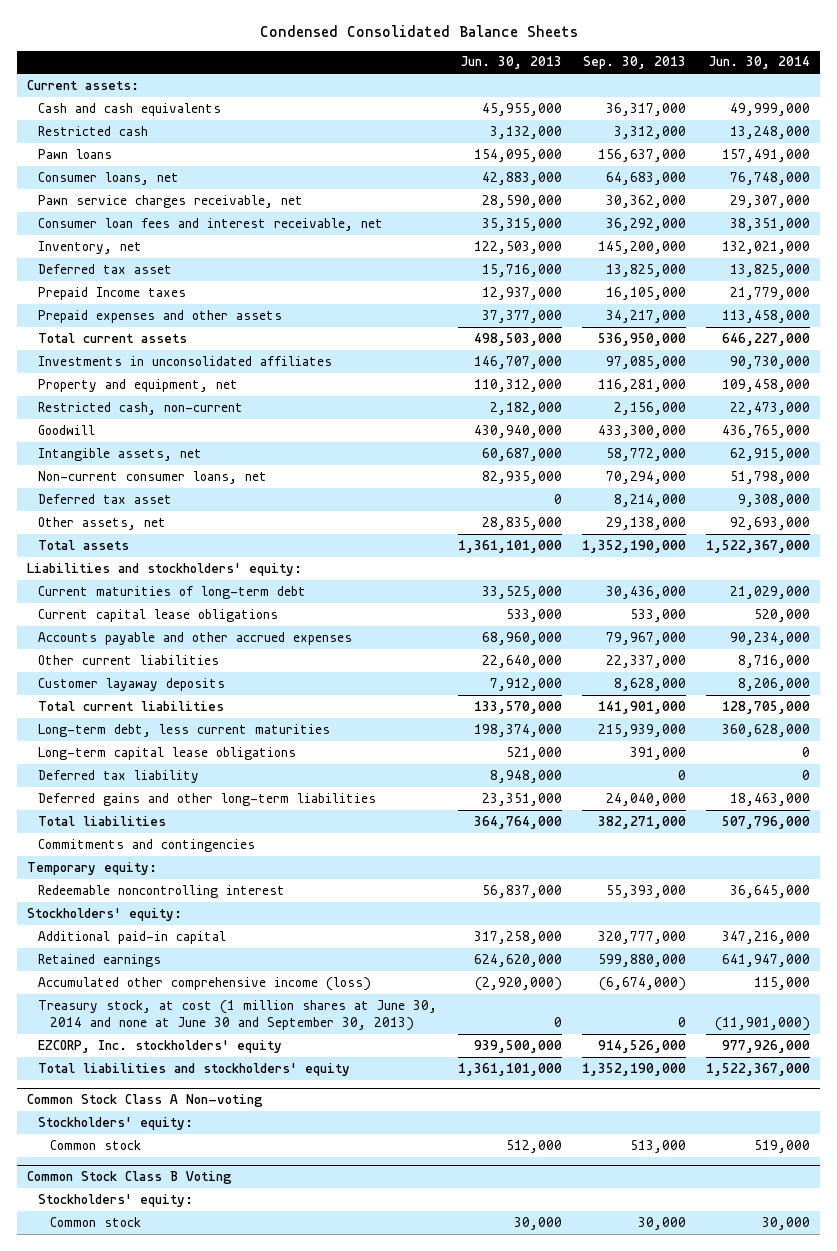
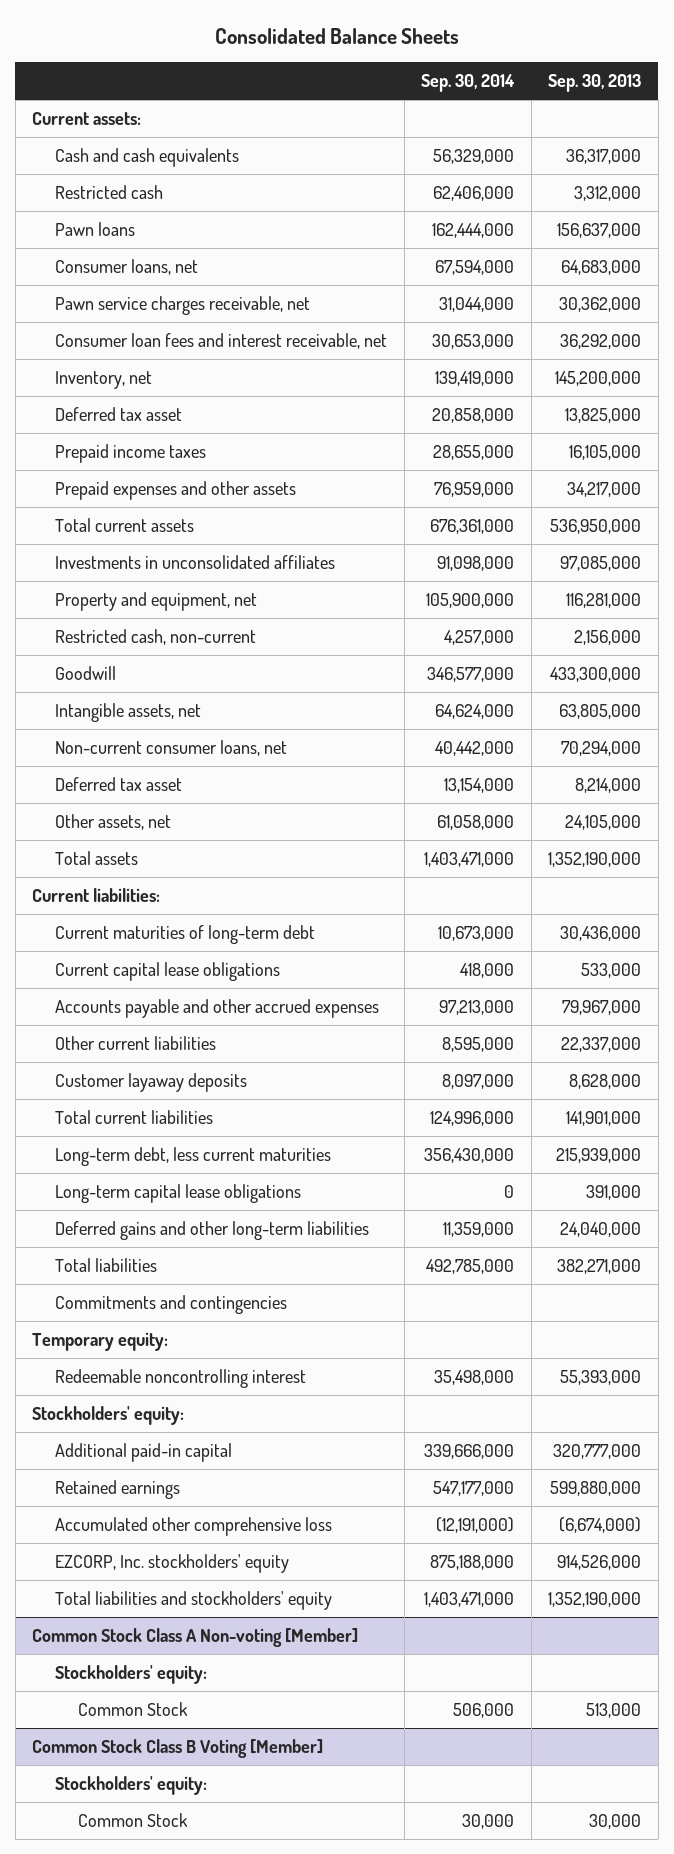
[259,25,578,38] Condensed Consolidated Balance Sheets -> [214,27,459,44] Consolidated Balance Sheets
[460,56,562,70] Jun. 30, 2013 -> none
[709,56,811,70] Jun. 30, 2014 -> none
none -> [421,74,516,93] Sep. 30, 2014
[38,286,187,300] Prepaid Income taxes -> [55,444,207,464] Prepaid income taxes
[605,447,686,461] 58,772,000 -> [559,704,642,720] 63,805,000
[605,516,686,530] 29,138,000 -> [565,815,642,831] 24,105,000
[26,562,302,576] Liabilities and stockholders' equity: -> [32,888,161,903] Current liabilities:
[38,769,200,783] Deferred tax liability -> none
[38,999,438,1031] Treasury stock, at cost (1 million shares at June 30, 2014 and none at June 30 and September 30, 2013) -> none
[38,976,372,991] Accumulated other comprehensive income (loss) -> [55,1517,333,1537] Accumulated other comprehensive loss
[26,1094,263,1108] Common Stock Class A Non-voting -> [32,1628,359,1648] Common Stock Class A Non-voting [Member]
[50,1139,142,1150] Common stock -> [77,1702,188,1717] Common Stock
[26,1171,232,1185] Common Stock Class B Voting -> [32,1739,324,1759] Common Stock Class B Voting [Member]
[50,1216,142,1227] Common stock -> [77,1813,188,1828] Common Stock

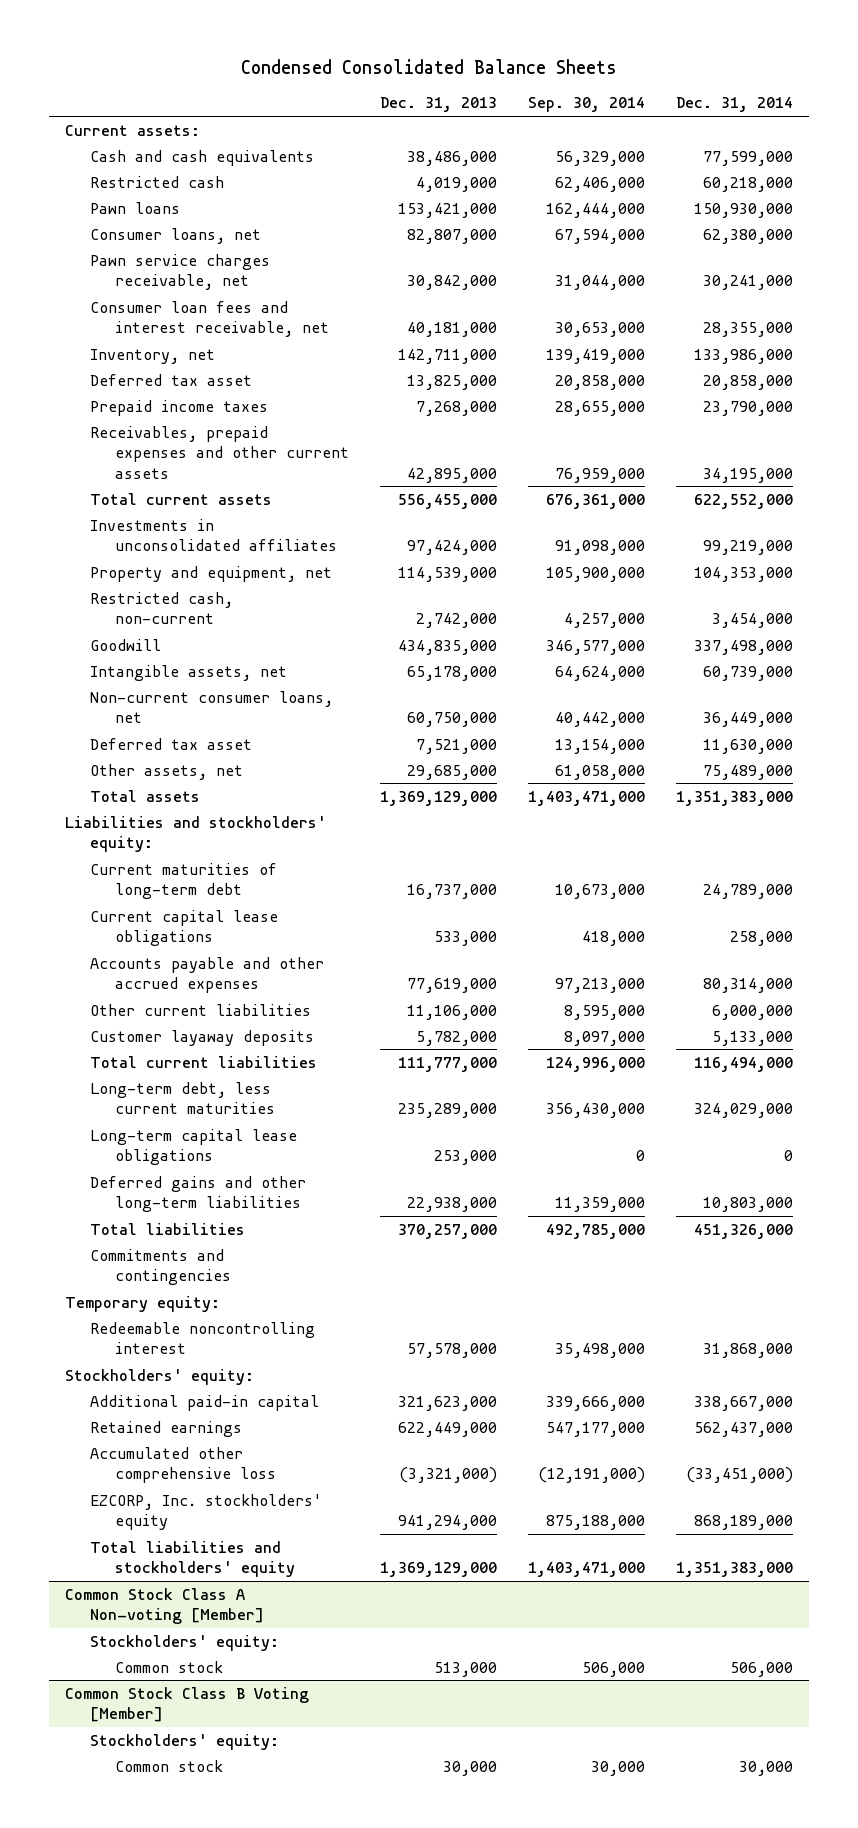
[214,27,459,44] Consolidated Balance Sheets -> [240,58,617,74] Condensed Consolidated Balance Sheets
[548,74,642,93] Sep. 30, 2013 -> none
none -> [380,97,498,113] Dec. 31, 2013
none -> [676,97,794,113] Dec. 31, 2014
[55,481,297,501] Prepaid expenses and other assets -> [89,425,350,479] Receivables, prepaid expenses and other current assets
[32,888,161,903] Current liabilities: -> [64,815,326,853] Liabilities and stockholders' equity:
[77,1702,188,1717] Common Stock -> [115,1660,224,1673] Common stock
[77,1813,188,1828] Common Stock -> [115,1759,224,1772] Common stock

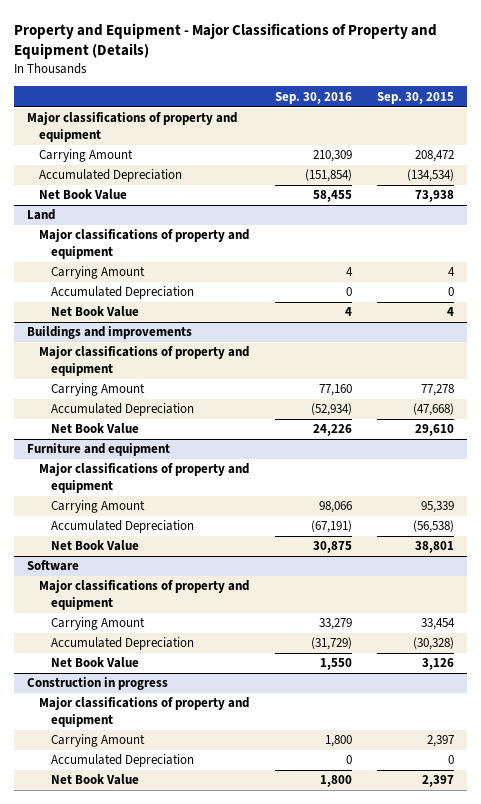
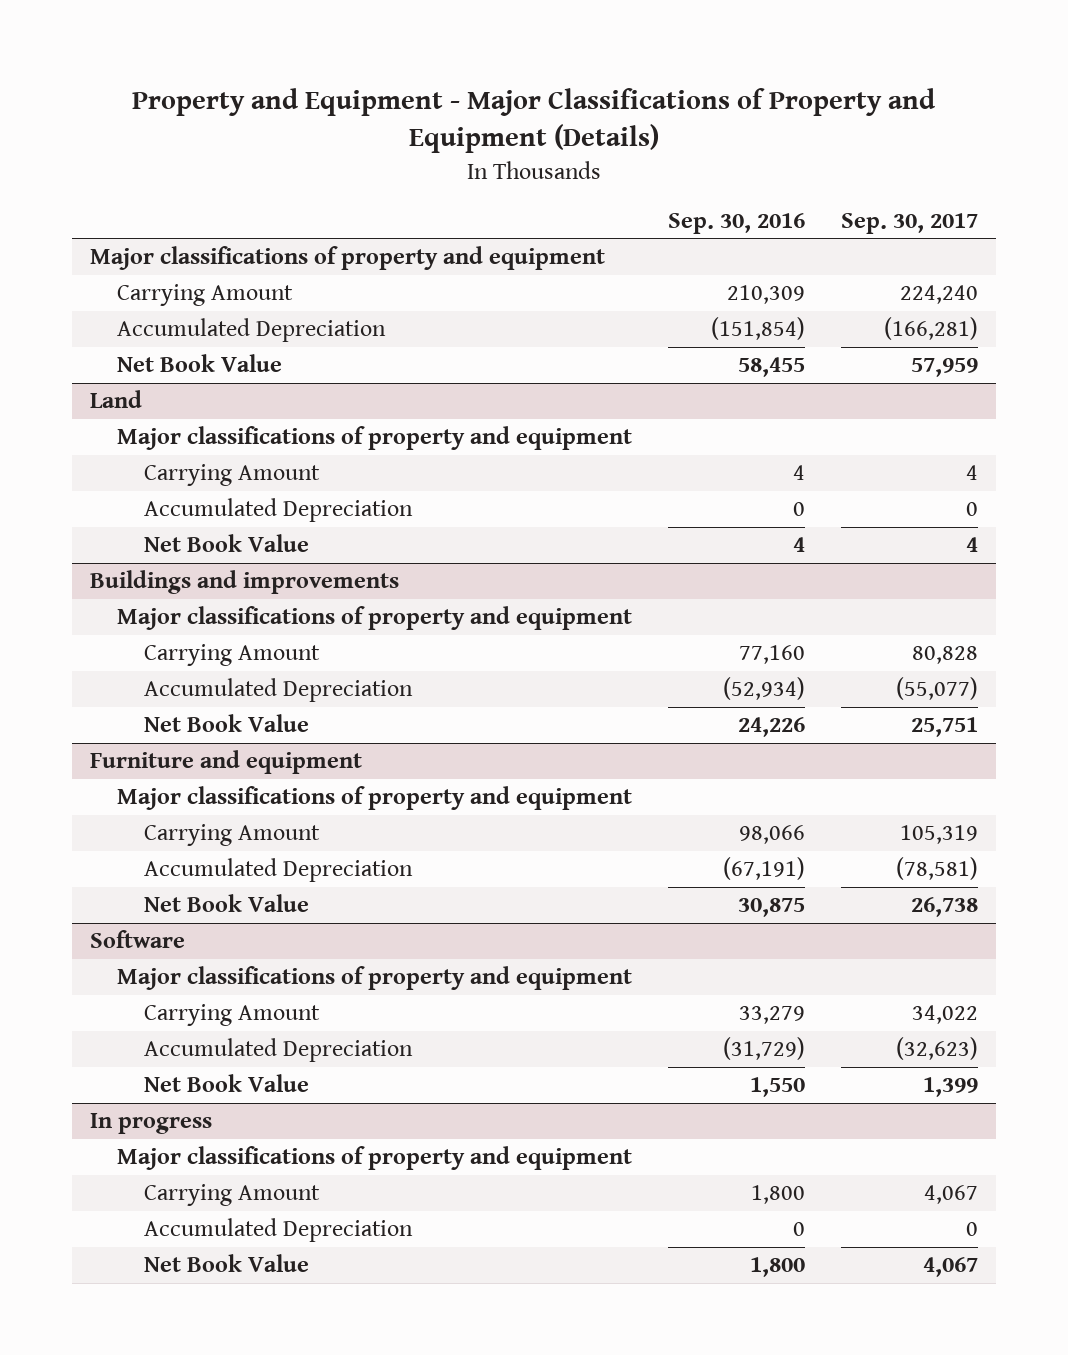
[377,91,455,104] Sep. 30, 2015 -> none
none -> [840,212,978,234] Sep. 30, 2017
[27,677,169,691] Construction in progress -> [89,1113,212,1135] In progress

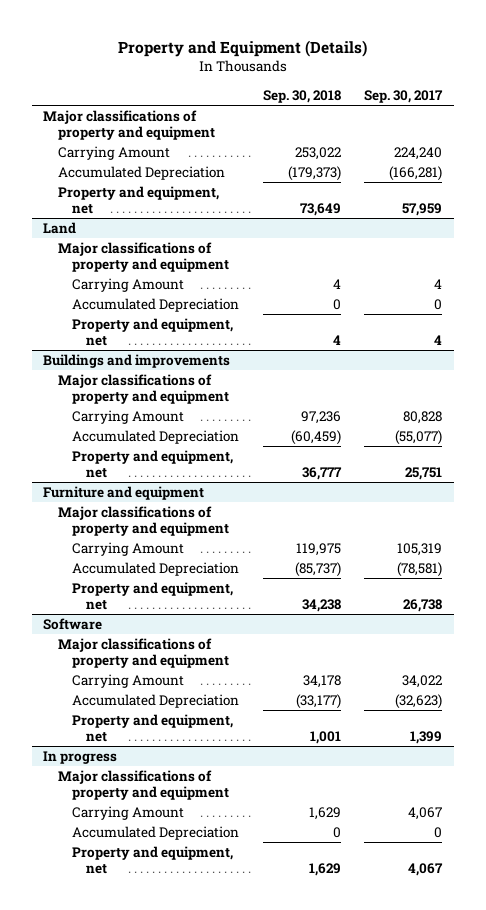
[131,88,936,154] Property and Equipment - Major Classifications of Property and Equipment (Details) -> [117,39,367,57] Property and Equipment (Details)
[667,212,805,234] Sep. 30, 2016 -> none
none -> [262,89,341,103] Sep. 30, 2018
[116,354,282,373] Net Book Value -> [57,186,219,215] Property and equipment, net
[143,534,309,553] Net Book Value -> [71,318,233,347] Property and equipment, net
[143,714,309,733] Net Book Value -> [71,450,233,479] Property and equipment, net
[143,894,309,913] Net Book Value -> [71,582,233,611] Property and equipment, net
[143,1074,309,1093] Net Book Value -> [71,714,233,743] Property and equipment, net
[143,1254,309,1273] Net Book Value -> [71,846,233,875] Property and equipment, net

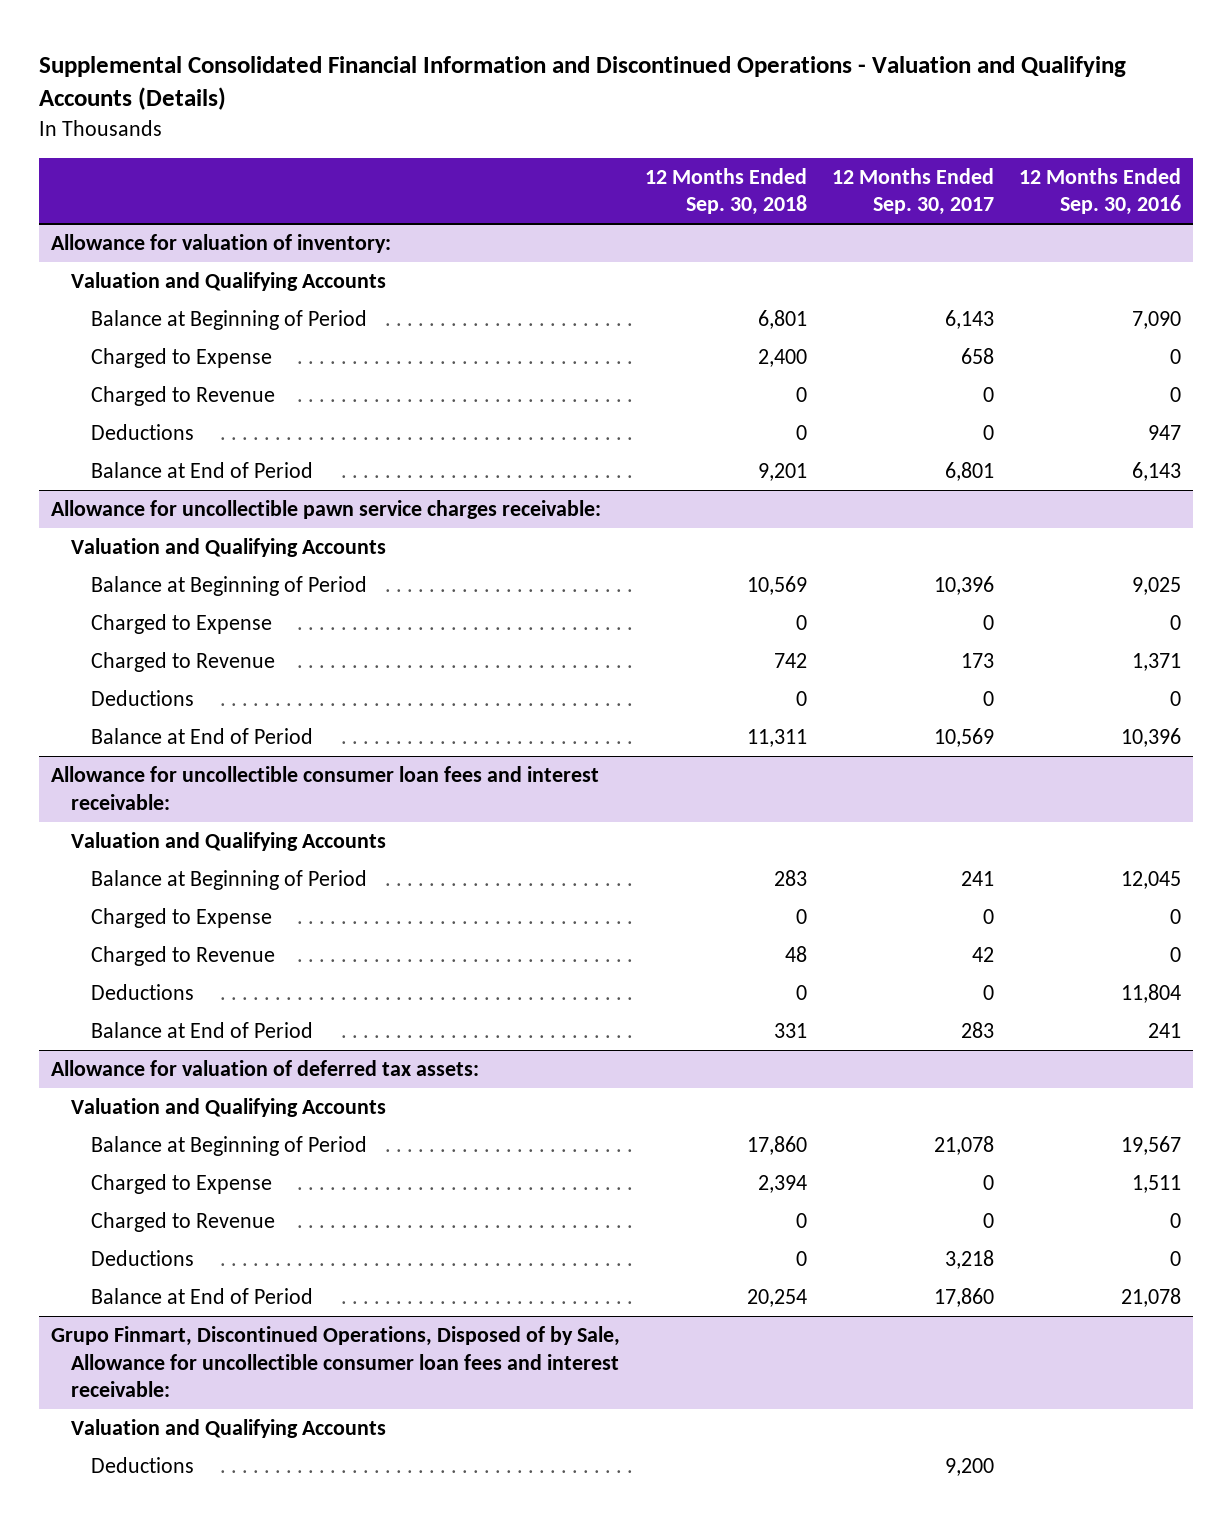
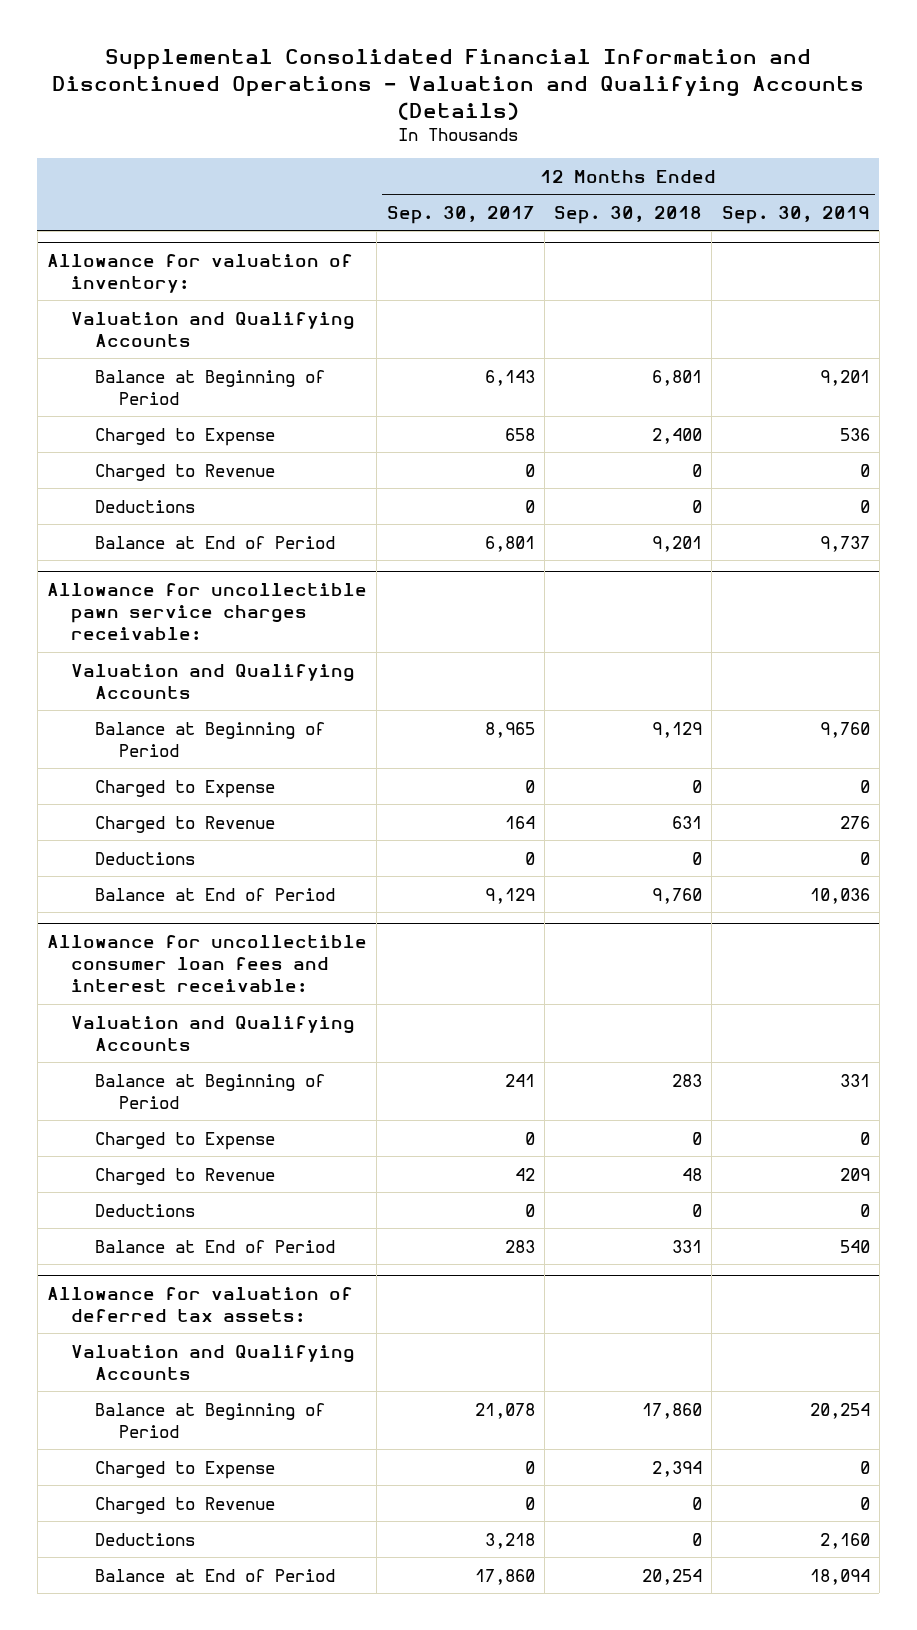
[1018,167,1181,216] 12 Months Ended Sep. 30, 2016 -> none
none -> [721,205,870,224] Sep. 30, 2019
[747,576,808,596] 10,569 -> [652,721,703,738] 9,129
[934,576,995,596] 10,396 -> [484,721,535,738] 8,965
[774,653,808,669] 742 -> [672,815,703,829] 631
[961,653,995,669] 173 -> [504,815,535,829] 164
[747,729,808,748] 11,311 -> [652,887,703,904] 9,760
[934,728,995,748] 10,569 -> [484,887,535,904] 9,129
[51,1326,621,1398] Grupo Finmart, Discontinued Operations, Disposed of by Sale, Allowance for uncollectible consumer loan fees and interest receivable: -> none
[71,1419,387,1439] Valuation and Qualifying Accounts -> none
[91,1457,195,1474] Deductions -> none

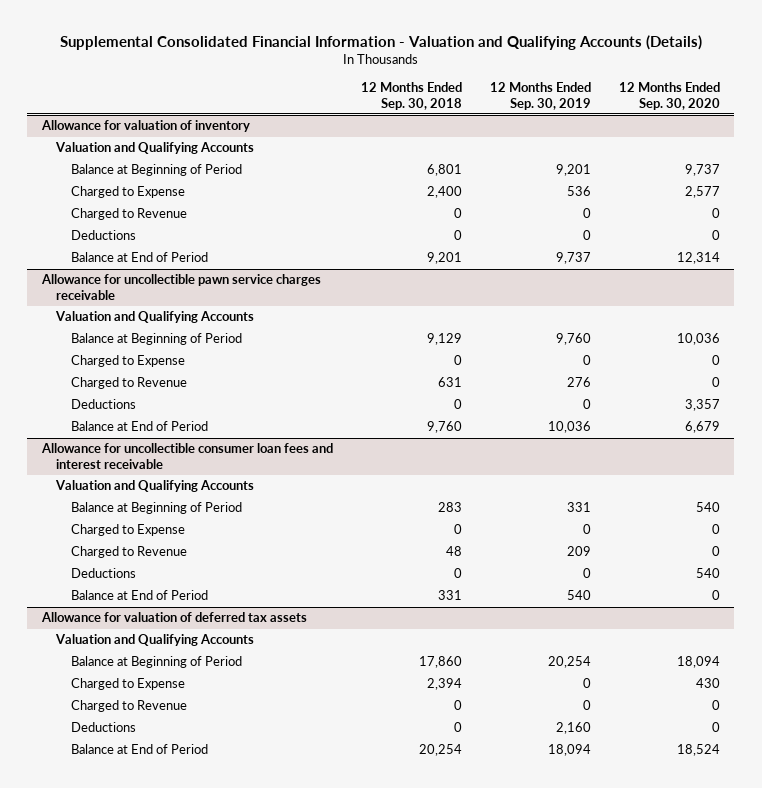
[52,49,865,120] Supplemental Consolidated Financial Information and Discontinued Operations - Valuation and Qualifying Accounts (Details) -> [59,34,702,50] Supplemental Consolidated Financial Information - Valuation and Qualifying Accounts (Details)
[386,205,535,224] Sep. 30, 2017 -> none
none -> [619,81,721,110] 12 Months Ended Sep. 30, 2020
[47,253,354,293] Allowance for valuation of inventory: -> [40,120,250,133] Allowance for valuation of inventory
[47,582,368,641] Allowance for uncollectible pawn service charges receivable: -> [40,274,321,301] Allowance for uncollectible pawn service charges receivable
[47,934,368,993] Allowance for uncollectible consumer loan fees and interest receivable: -> [40,443,333,470] Allowance for uncollectible consumer loan fees and interest receivable
[47,1286,354,1322] Allowance for valuation of deferred tax assets: -> [40,612,307,623] Allowance for valuation of deferred tax assets

